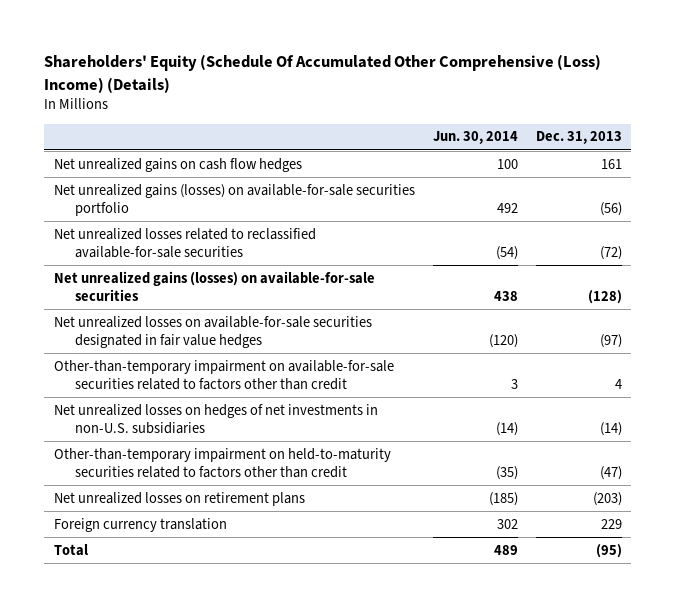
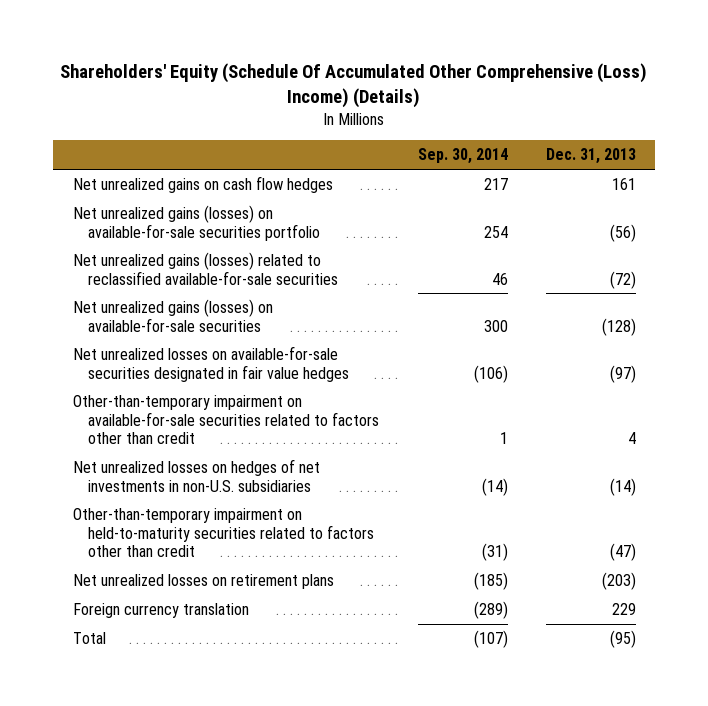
[432,131,518,145] Jun. 30, 2014 -> none
none -> [417,148,508,165] Sep. 30, 2014
[53,227,316,259] Net unrealized losses related to reclassified available-for-sale securities -> [72,251,339,285] Net unrealized gains (losses) related to reclassified available-for-sale securities

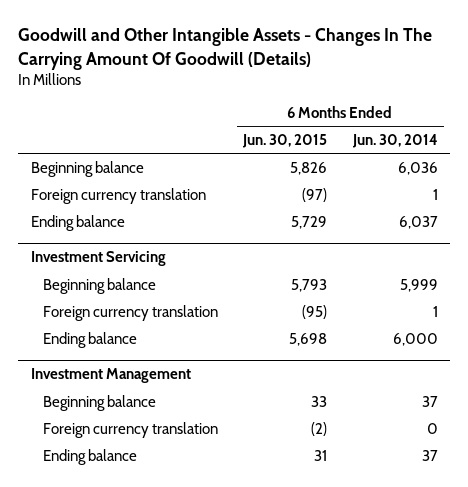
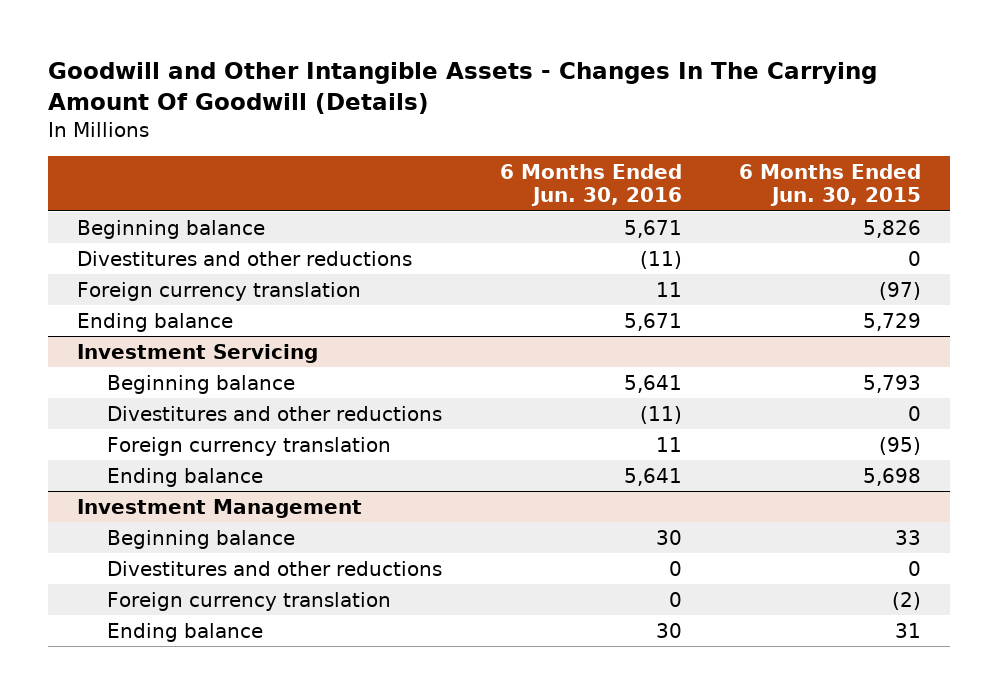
[351,134,438,149] Jun. 30, 2014 -> none
none -> [499,164,682,207] 6 Months Ended Jun. 30, 2016
none -> [77,250,413,266] Divestitures and other reductions
none -> [107,405,443,421] Divestitures and other reductions
none -> [107,560,443,576] Divestitures and other reductions

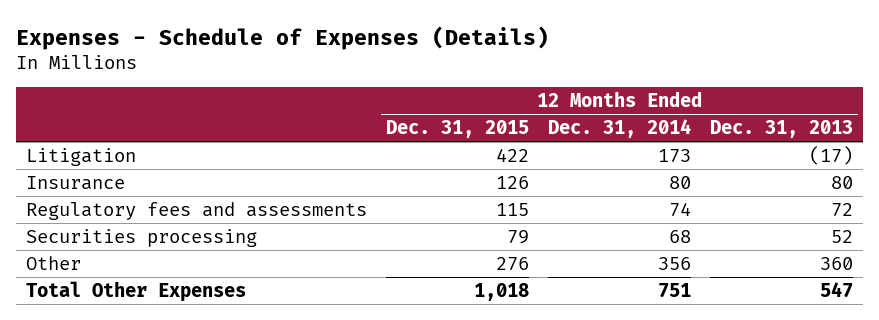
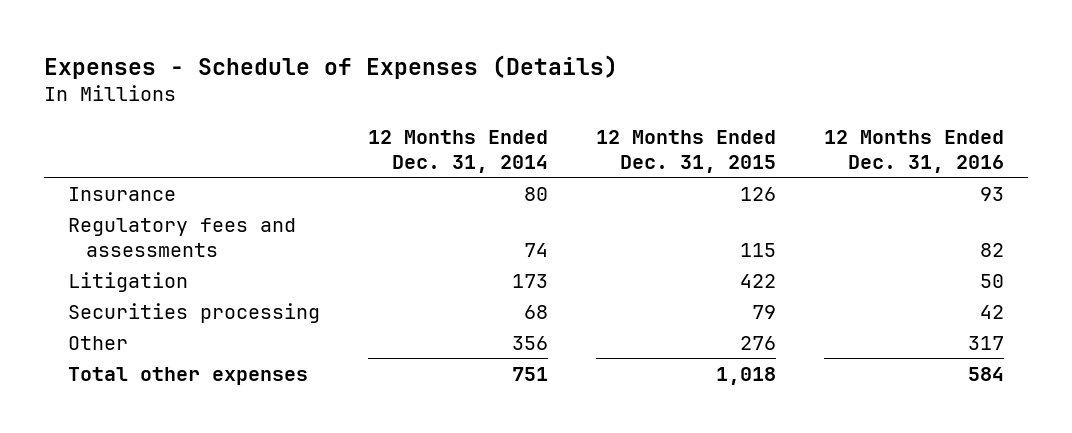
[710,120,854,139] Dec. 31, 2013 -> none
none -> [824,129,1005,173] 12 Months Ended Dec. 31, 2016
[25,147,136,166] Litigation -> [68,271,189,292] Litigation
[25,280,246,302] Total Other Expenses -> [68,366,309,385] Total other expenses

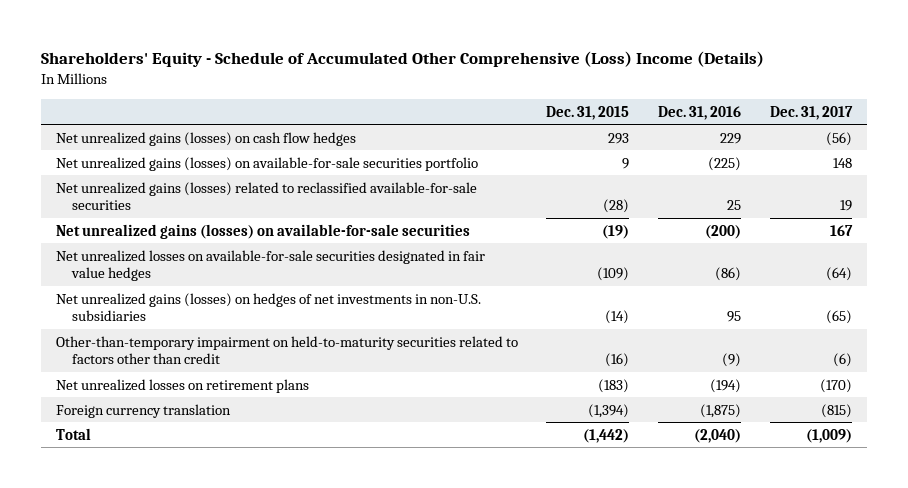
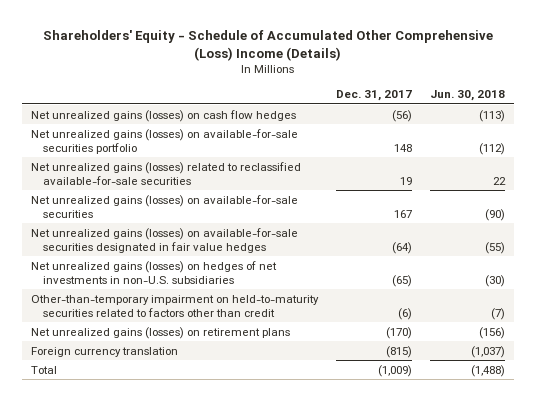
[546,105,630,120] Dec. 31, 2015 -> none
[658,105,742,120] Dec. 31, 2016 -> none
none -> [430,90,506,102] Jun. 30, 2018
[55,249,485,282] Net unrealized losses on available-for-sale securities designated in fair value hedges -> [31,227,299,253] Net unrealized gains (losses) on available-for-sale securities designated in fair value hedges
[55,378,309,393] Net unrealized losses on retirement plans -> [31,326,291,339] Net unrealized gains (losses) on retirement plans

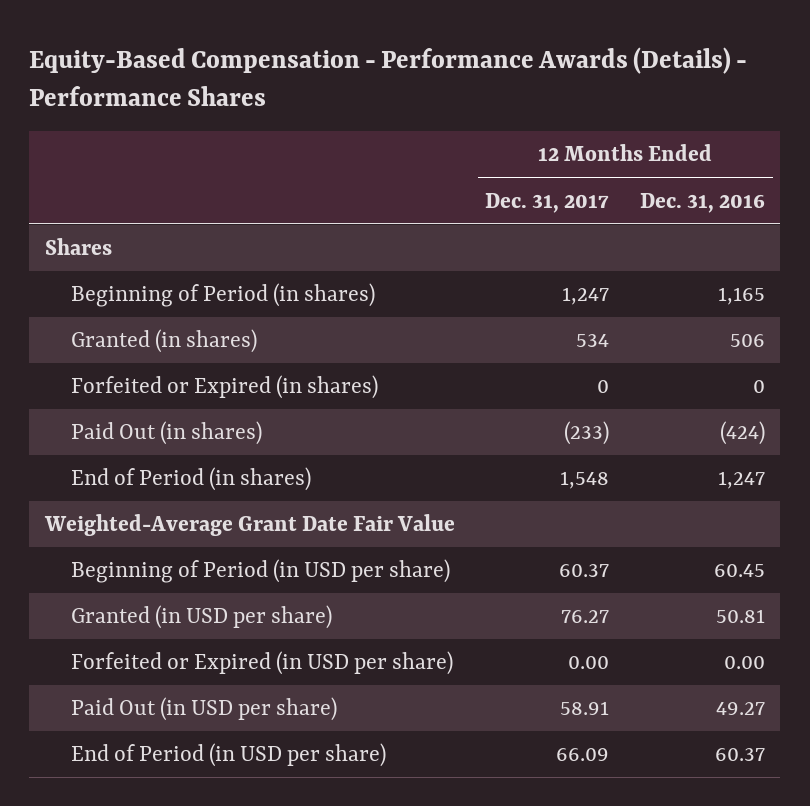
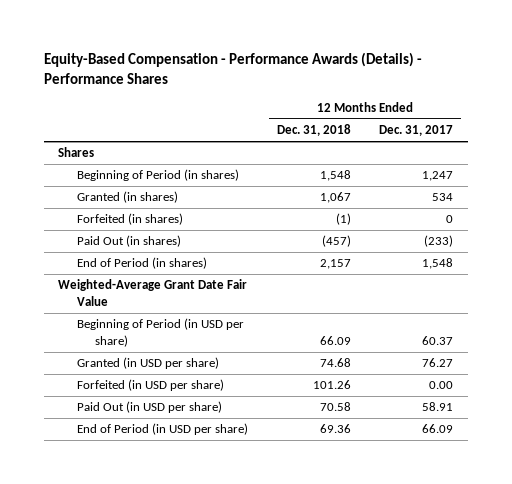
[639,192,765,213] Dec. 31, 2016 -> none
none -> [276,124,351,137] Dec. 31, 2018
[70,375,378,400] Forfeited or Expired (in shares) -> [76,213,183,226] Forfeited (in shares)
[70,651,453,676] Forfeited or Expired (in USD per share) -> [76,379,224,392] Forfeited (in USD per share)

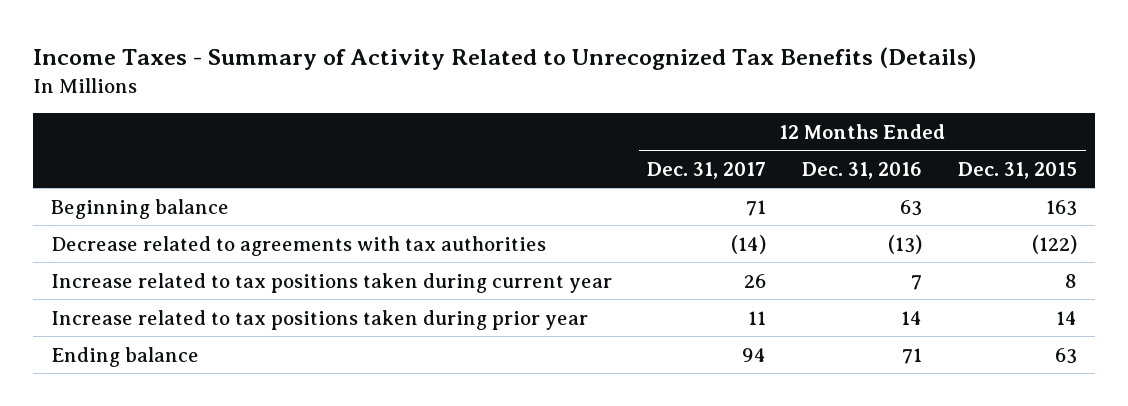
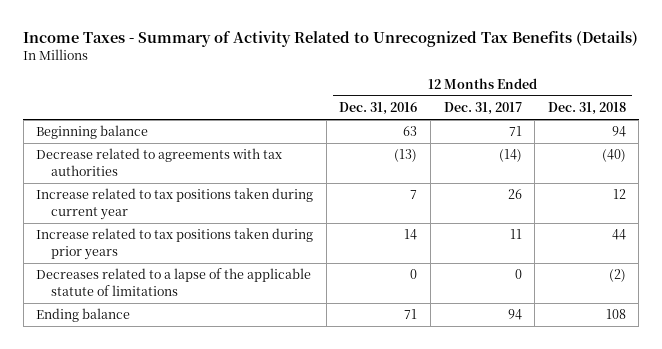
[957,161,1077,179] Dec. 31, 2015 -> none
none -> [547,102,626,116] Dec. 31, 2018
[50,309,588,330] Increase related to tax positions taken during prior year -> [36,228,314,260] Increase related to tax positions taken during prior years
none -> [36,268,312,296] Decreases related to a lapse of the applicable statute of limitations

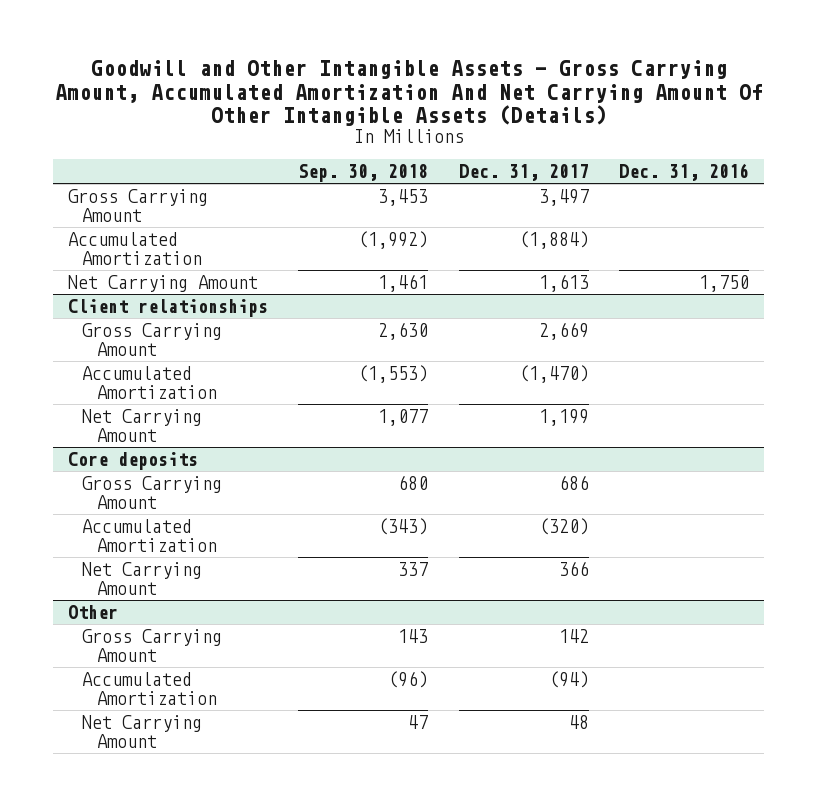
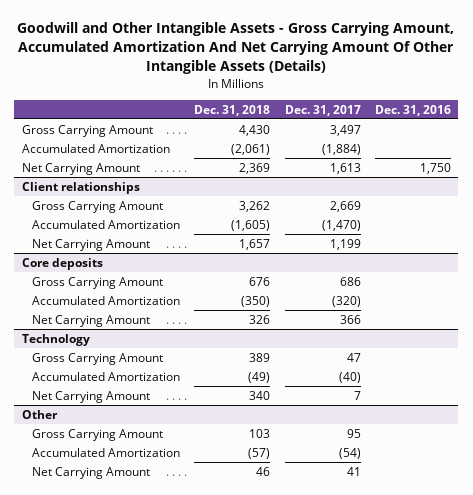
[298,163,429,182] Sep. 30, 2018 -> none
none -> [194,104,271,116] Dec. 31, 2018
none -> [21,333,90,346] Technology
none -> [31,352,163,365] Gross Carrying Amount
none -> [31,371,180,381] Accumulated Amortization
none -> [31,390,150,403] Net Carrying Amount
[558,629,589,644] 142 -> [346,428,361,438] 95
[548,671,589,689] (94) -> [338,447,361,459] (54)
[568,715,589,730] 48 -> [346,466,361,476] 41

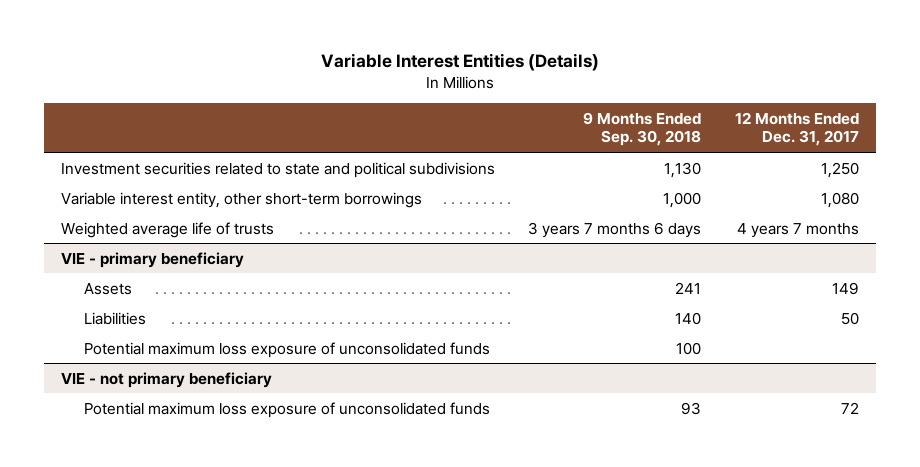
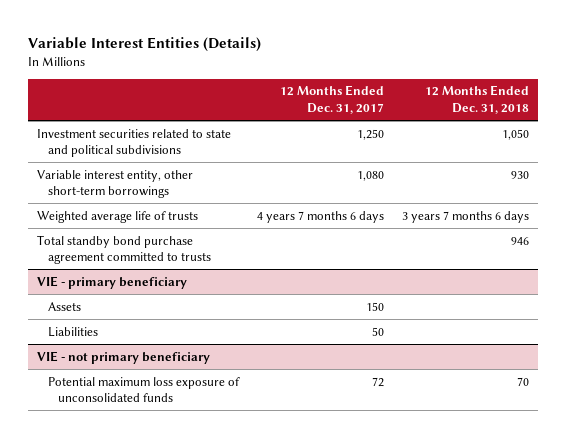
[583,111,702,147] 9 Months Ended Sep. 30, 2018 -> none
none -> [424,85,529,114] 12 Months Ended Dec. 31, 2018
[737,222,860,238] 4 years 7 months -> [256,210,384,223] 4 years 7 months 6 days
none -> [37,234,211,265] Total standby bond purchase agreement committed to trusts
[832,281,860,295] 149 -> [365,301,384,311] 150
[84,341,491,358] Potential maximum loss exposure of unconsolidated funds -> none

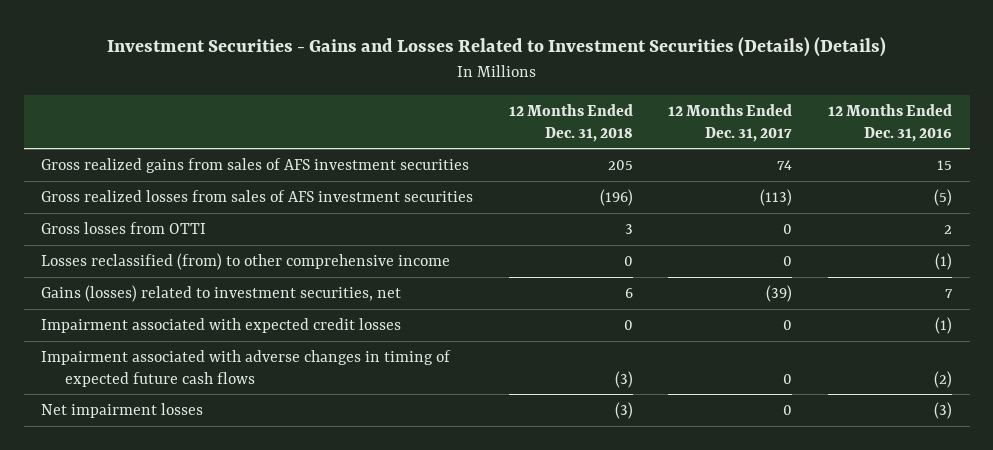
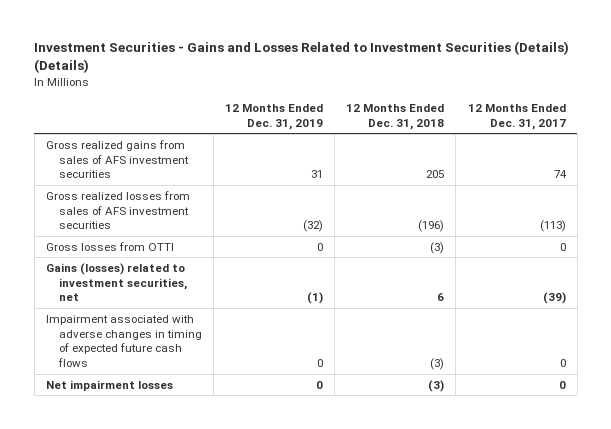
[827,103,952,142] 12 Months Ended Dec. 31, 2016 -> none
none -> [224,103,323,130] 12 Months Ended Dec. 31, 2019
[41,253,451,271] Losses reclassified (from) to other comprehensive income -> none
[624,224,633,235] 3 -> [430,241,445,254] (3)
[41,318,402,334] Impairment associated with expected credit losses -> none

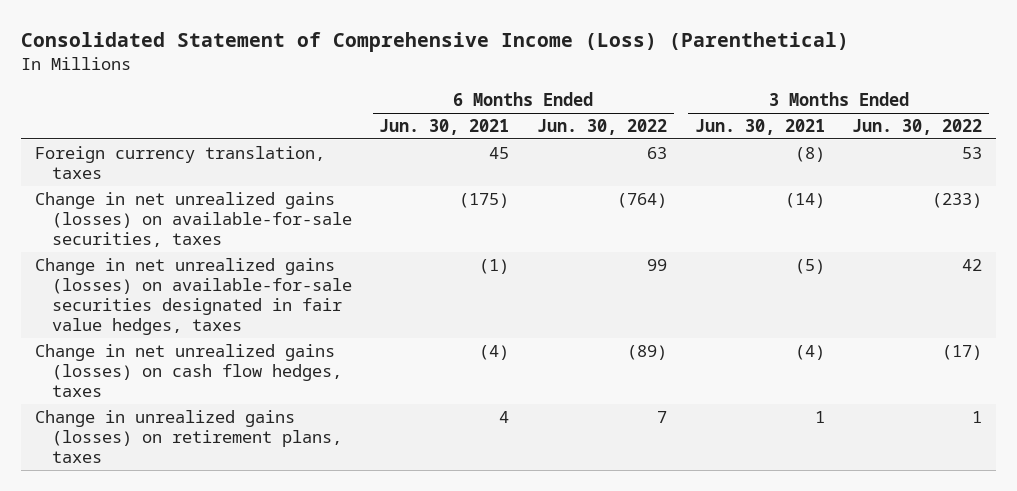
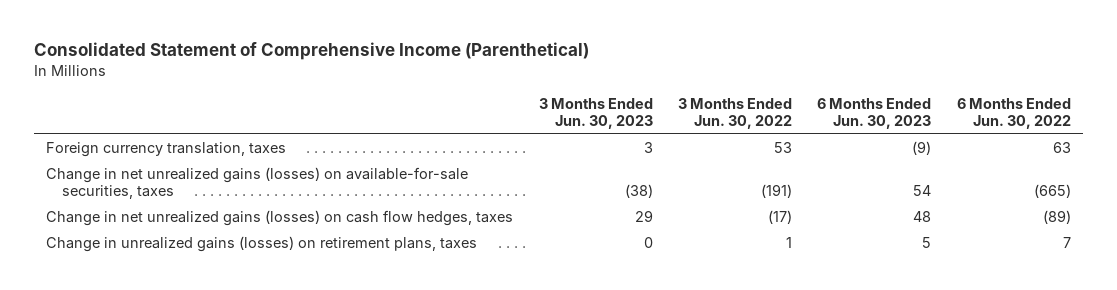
[21,32,850,53] Consolidated Statement of Comprehensive Income (Loss) (Parenthetical) -> [33,42,589,61] Consolidated Statement of Comprehensive Income (Parenthetical)
[379,118,510,135] Jun. 30, 2021 -> none
[694,118,825,135] Jun. 30, 2021 -> none
none -> [538,98,653,130] 3 Months Ended Jun. 30, 2023
none -> [817,98,932,130] 6 Months Ended Jun. 30, 2023
[35,257,352,336] Change in net unrealized gains (losses) on available-for-sale securities designated in fair value hedges, taxes -> none
[617,192,668,208] (764) -> [1033,184,1071,199] (665)
[932,192,983,208] (233) -> [760,184,792,199] (191)

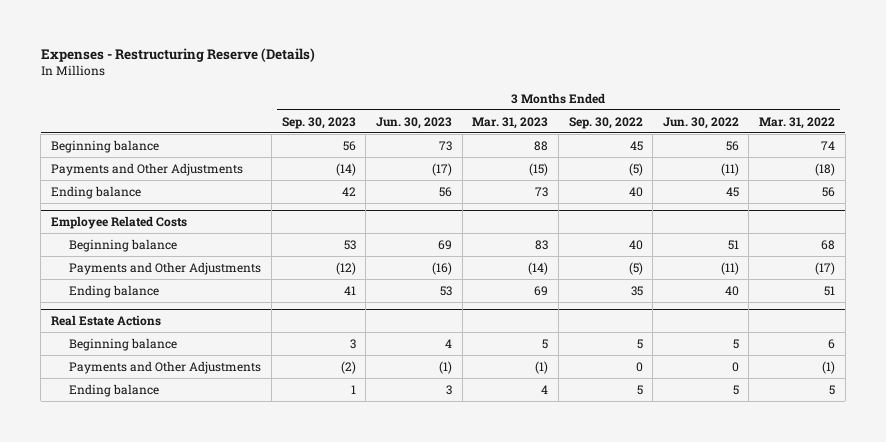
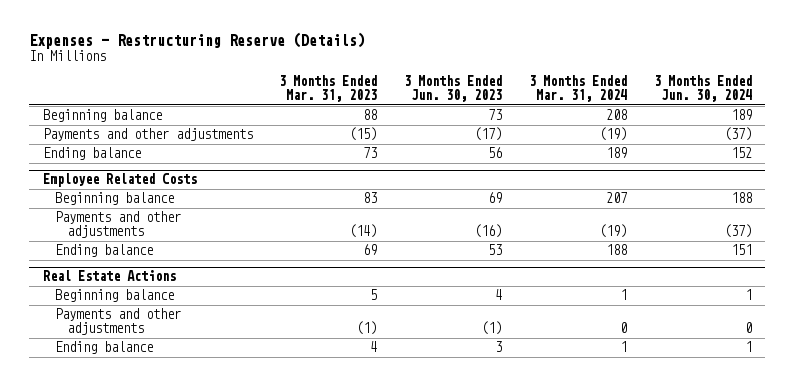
[281,116,356,129] Sep. 30, 2023 -> none
[568,116,643,129] Sep. 30, 2022 -> none
[662,116,739,129] Jun. 30, 2022 -> none
[759,116,836,129] Mar. 31, 2022 -> none
none -> [529,75,628,103] 3 Months Ended Mar. 31, 2024
none -> [654,75,753,103] 3 Months Ended Jun. 30, 2024
[50,162,243,176] Payments and Other Adjustments -> [42,128,253,142] Payments and other adjustments
[69,261,262,275] Payments and Other Adjustments -> [54,211,181,239] Payments and other adjustments
[69,360,262,374] Payments and Other Adjustments -> [54,308,181,336] Payments and other adjustments

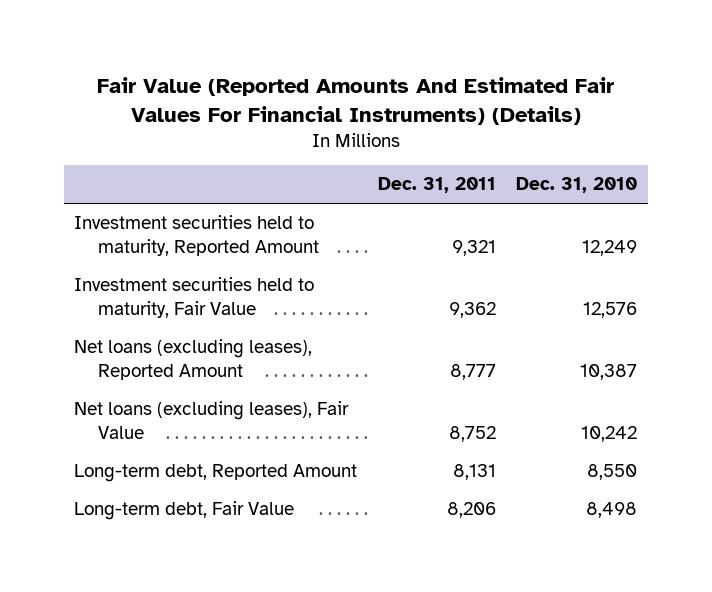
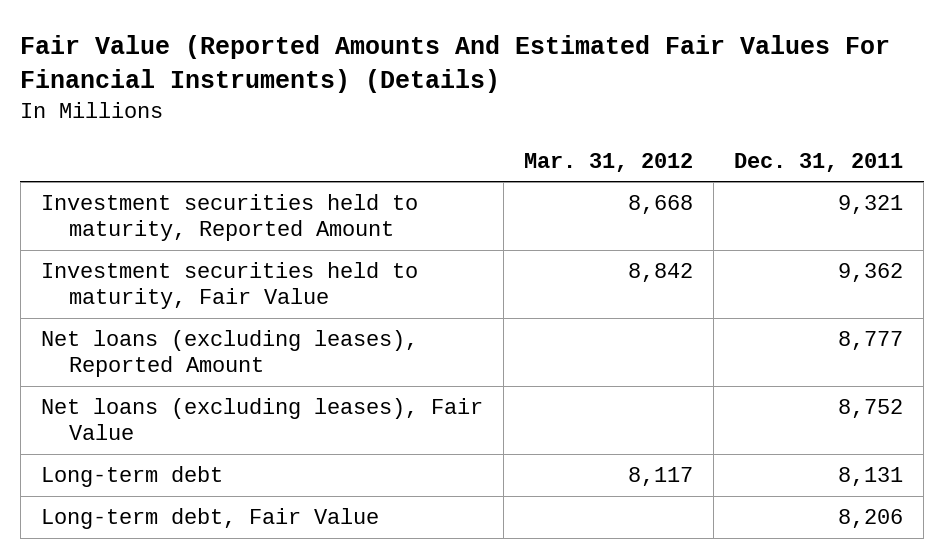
[516,177,638,194] Dec. 31, 2010 -> none
none -> [523,152,693,172] Mar. 31, 2012
[74,464,358,483] Long-term debt, Reported Amount -> [40,465,223,487] Long-term debt

